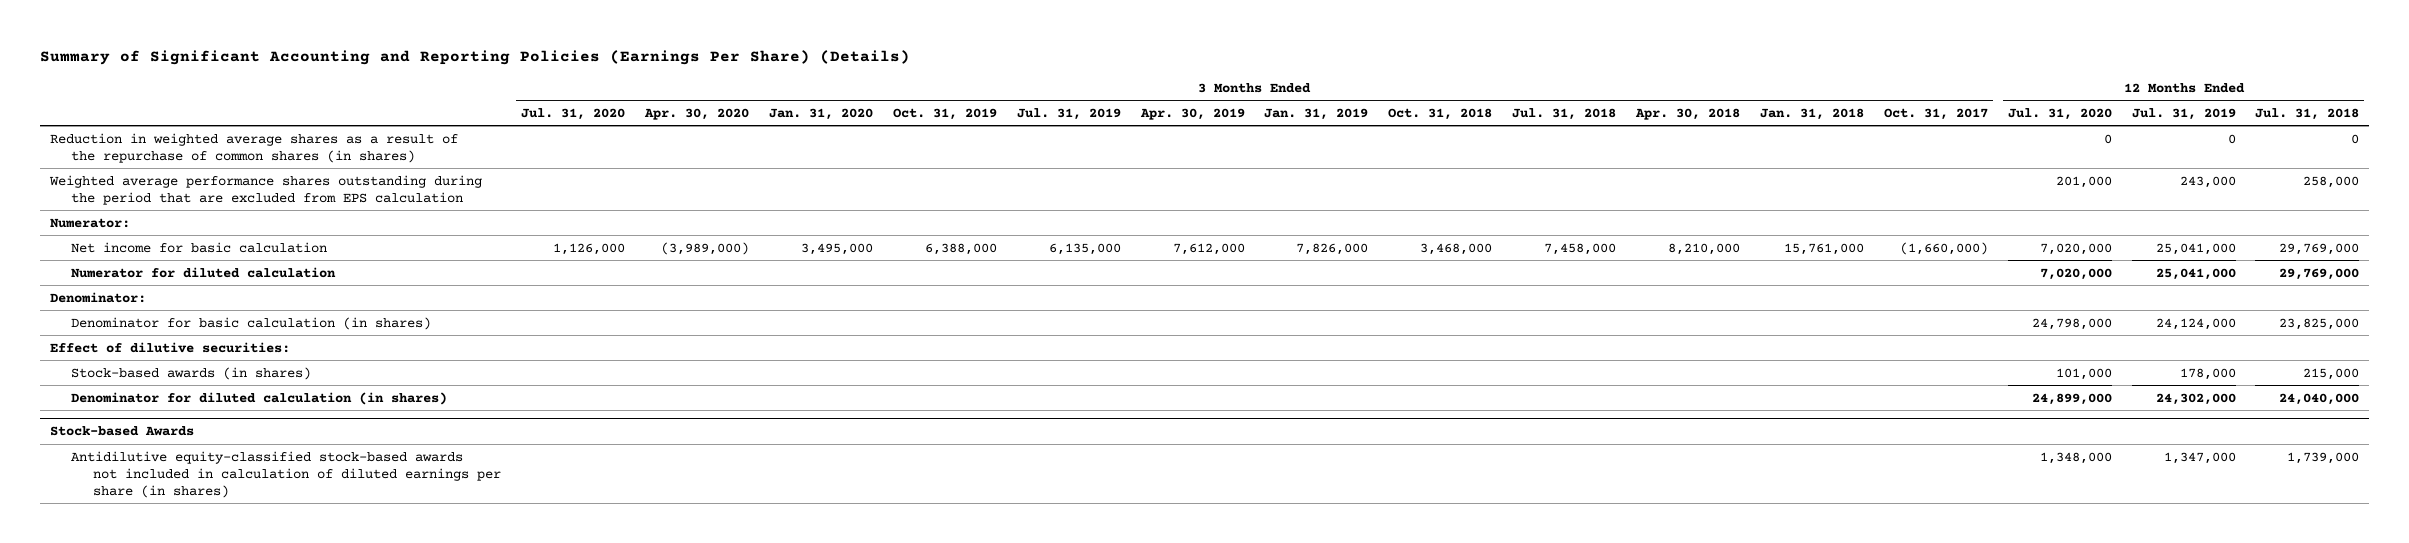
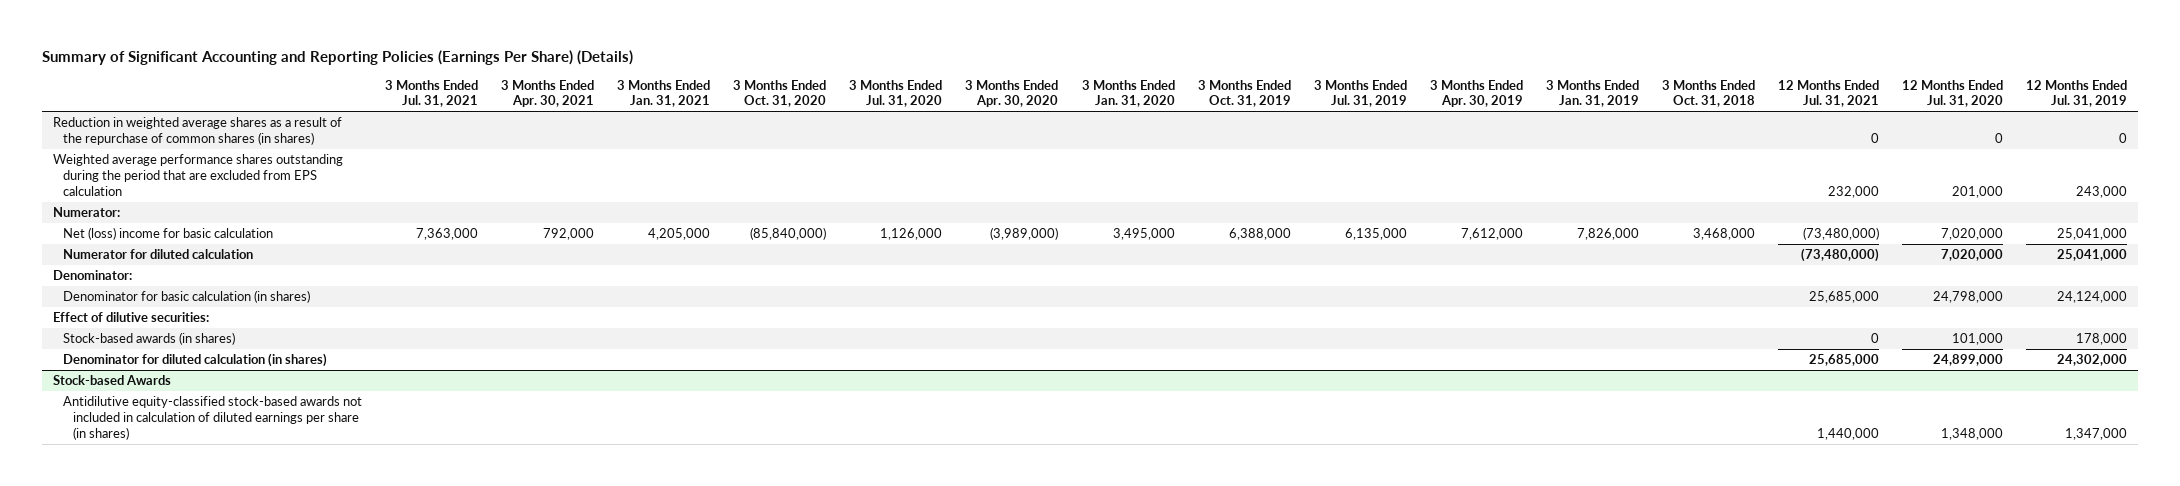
[1512,107,1617,120] Jul. 31, 2018 -> none
[1635,107,1741,120] Apr. 30, 2018 -> none
[1759,107,1864,120] Jan. 31, 2018 -> none
[1883,107,1988,120] Oct. 31, 2017 -> none
[2255,107,2360,120] Jul. 31, 2018 -> none
none -> [385,79,479,108] 3 Months Ended Jul. 31, 2021
none -> [501,79,595,108] 3 Months Ended Apr. 30, 2021
none -> [617,79,711,108] 3 Months Ended Jan. 31, 2021
none -> [733,79,827,108] 3 Months Ended Oct. 31, 2020
none -> [1777,79,1879,108] 12 Months Ended Jul. 31, 2021
[71,241,328,253] Net income for basic calculation -> [63,227,274,241] Net (loss) income for basic calculation

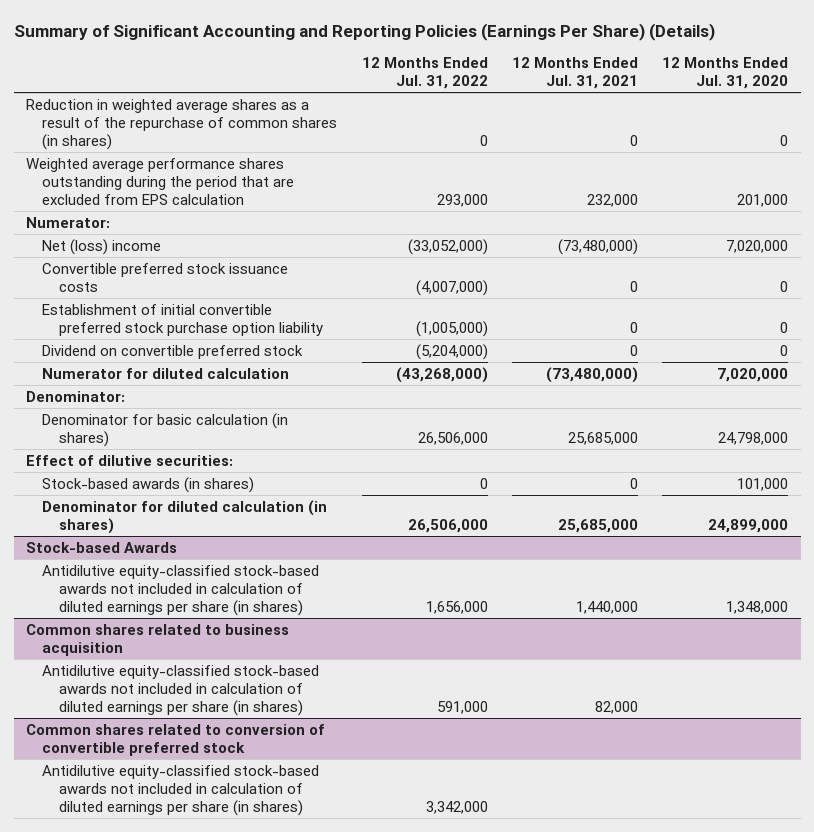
[385,79,479,108] 3 Months Ended Jul. 31, 2021 -> none
[501,79,595,108] 3 Months Ended Apr. 30, 2021 -> none
[617,79,711,108] 3 Months Ended Jan. 31, 2021 -> none
[733,79,827,108] 3 Months Ended Oct. 31, 2020 -> none
[849,79,943,108] 3 Months Ended Jul. 31, 2020 -> none
[965,79,1059,108] 3 Months Ended Apr. 30, 2020 -> none
[1081,79,1175,108] 3 Months Ended Jan. 31, 2020 -> none
[1197,79,1291,108] 3 Months Ended Oct. 31, 2019 -> none
[1313,79,1407,108] 3 Months Ended Jul. 31, 2019 -> none
[1429,79,1523,108] 3 Months Ended Apr. 30, 2019 -> none
[1545,79,1639,108] 3 Months Ended Jan. 31, 2019 -> none
[1661,79,1755,108] 3 Months Ended Oct. 31, 2018 -> none
[2025,79,2127,108] 12 Months Ended Jul. 31, 2019 -> none
none -> [361,57,488,90] 12 Months Ended Jul. 31, 2022
[63,227,274,241] Net (loss) income for basic calculation -> [42,238,162,255] Net (loss) income
none -> [42,262,289,292] Convertible preferred stock issuance costs
none -> [42,303,323,336] Establishment of initial convertible preferred stock purchase option liability
none -> [42,344,304,359] Dividend on convertible preferred stock
none -> [25,623,289,656] Common shares related to business acquisition
none -> [42,664,320,716] Antidilutive equity-classified stock-based awards not included in calculation of diluted earnings per share (in shares)
none -> [25,723,325,756] Common shares related to conversion of convertible preferred stock
none -> [42,764,320,816] Antidilutive equity-classified stock-based awards not included in calculation of diluted earnings per share (in shares)

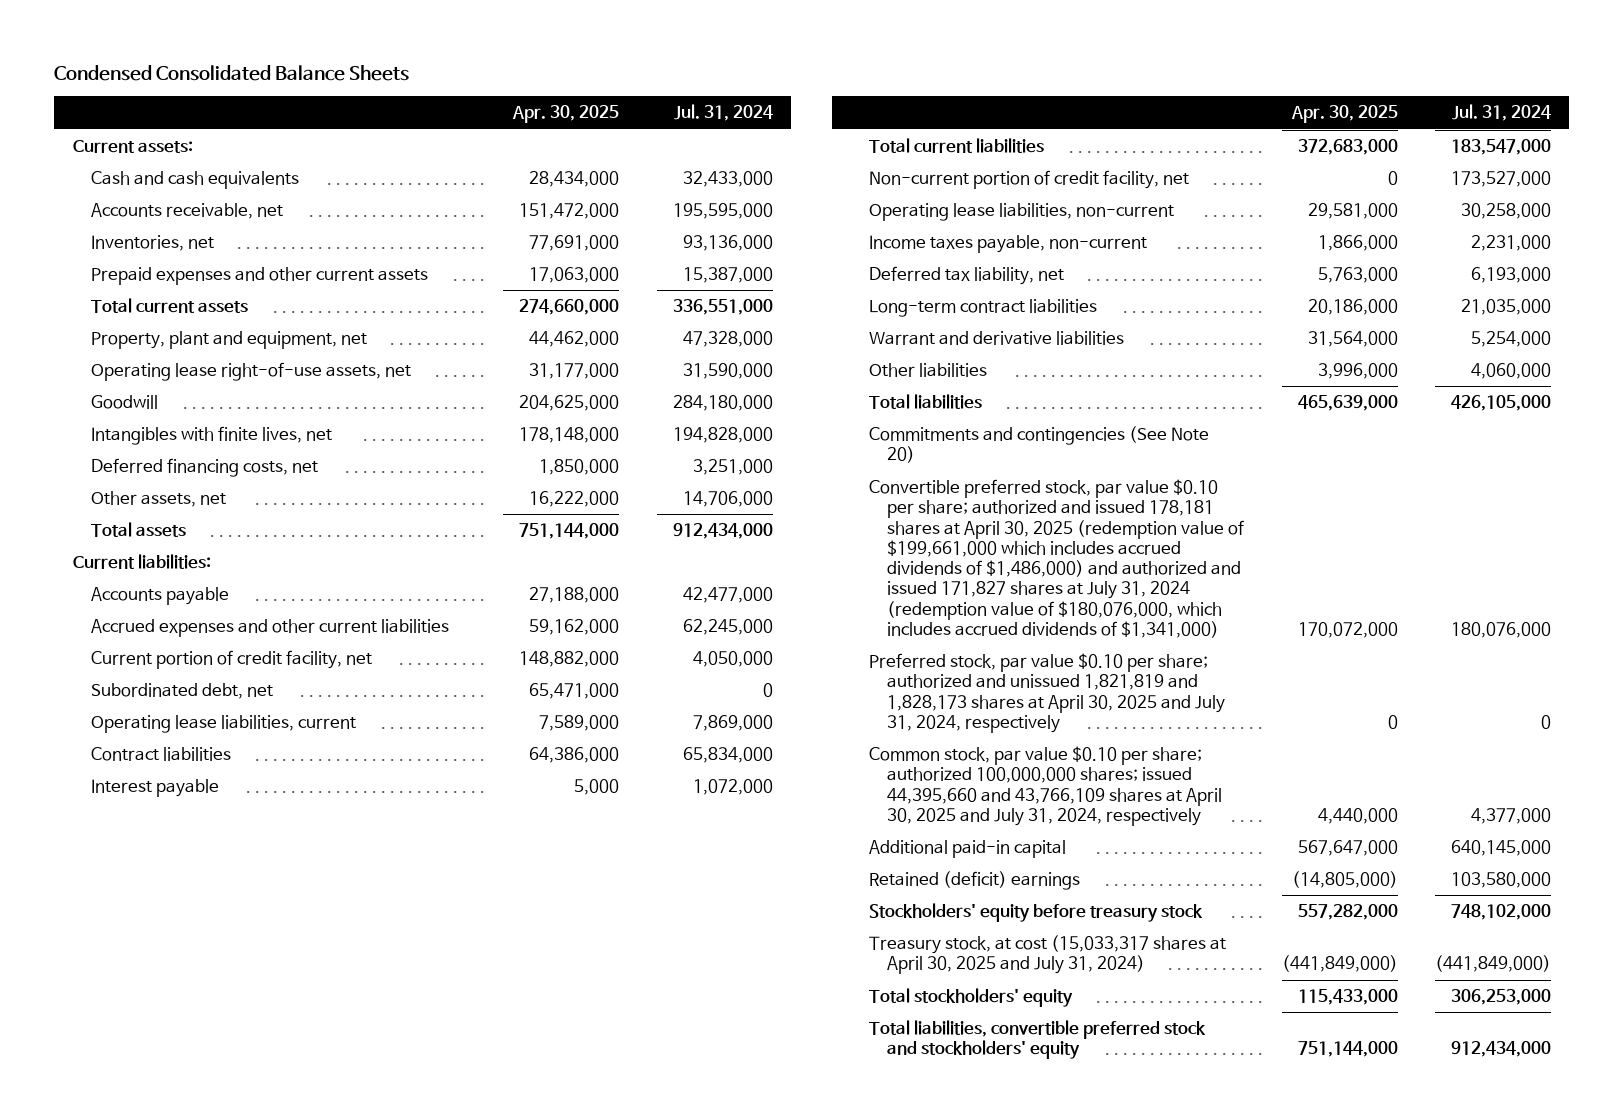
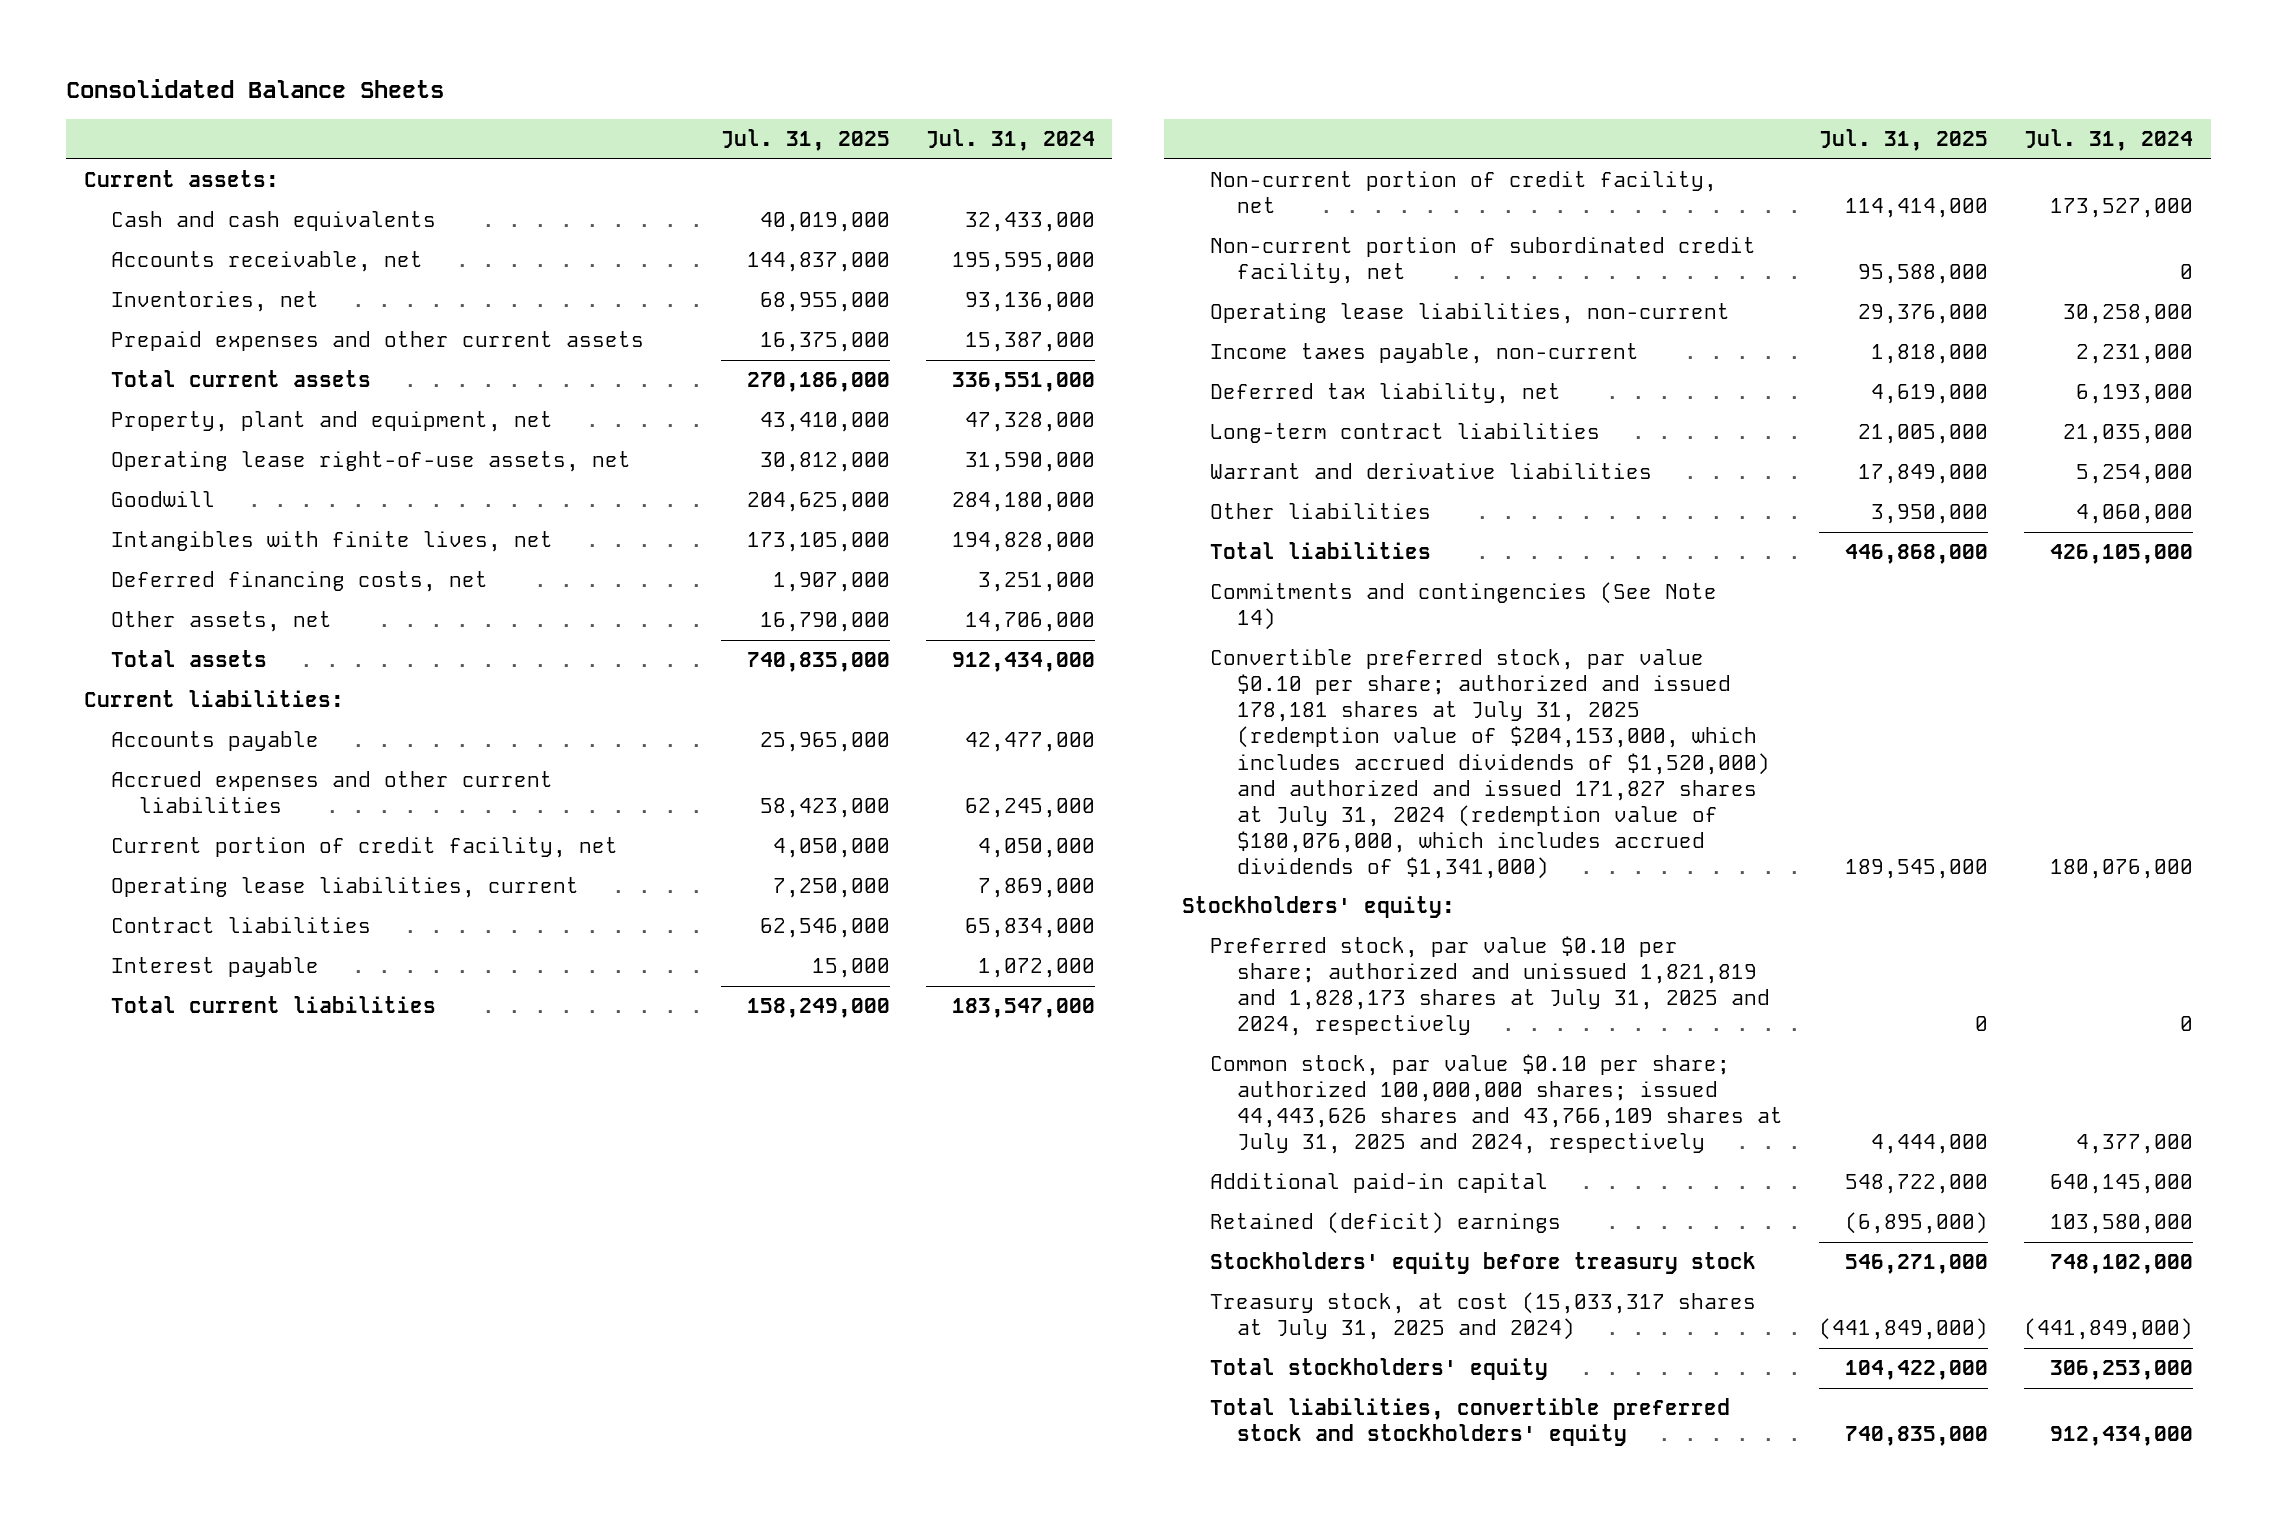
[54,64,410,81] Condensed Consolidated Balance Sheets -> [65,79,444,99] Consolidated Balance Sheets
[512,105,620,124] Apr. 30, 2025 -> none
none -> [720,129,890,152] Jul. 31, 2025
[91,683,274,700] Subordinated debt, net -> none
none -> [1209,237,1756,285] Non-current portion of subordinated credit facility, net
[869,426,1210,464] Commitments and contingencies (See Note 20) -> [1209,582,1717,631] Commitments and contingencies (See Note 14)
[869,479,1245,638] Convertible preferred stock, par value $0.10 per share; authorized and issued 178,181 shares at April 30, 2025 (redemption value of $199,661,000 which includes accrued dividends of $1,486,000) and authorized and issued 171,827 shares at July 31, 2024 (redemption value of $180,076,000, which includes accrued dividends of $1,341,000) -> [1209,649,1771,879] Convertible preferred stock, par value $0.10 per share; authorized and issued 178,181 shares at July 31, 2025 (redemption value of $204,153,000, which includes accrued dividends of $1,520,000) and authorized and issued 171,827 shares at July 31, 2024 (redemption value of $180,076,000, which includes accrued dividends of $1,341,000)
none -> [1182,896,1456,919] Stockholders' equity:
[869,653,1226,733] Preferred stock, par value $0.10 per share; authorized and unissued 1,821,819 and 1,828,173 shares at April 30, 2025 and July 31, 2024, respectively -> [1209,936,1771,1037] Preferred stock, par value $0.10 per share; authorized and unissued 1,821,819 and 1,828,173 shares at July 31, 2025 and 2024, respectively
[869,746,1223,826] Common stock, par value $0.10 per share; authorized 100,000,000 shares; issued 44,395,660 and 43,766,109 shares at April 30, 2025 and July 31, 2024, respectively -> [1209,1054,1784,1155] Common stock, par value $0.10 per share; authorized 100,000,000 shares; issued 44,443,626 shares and 43,766,109 shares at July 31, 2025 and 2024, respectively
[869,935,1227,975] Treasury stock, at cost (15,033,317 shares at April 30, 2025 and July 31, 2024) -> [1209,1292,1756,1341] Treasury stock, at cost (15,033,317 shares at July 31, 2025 and 2024)

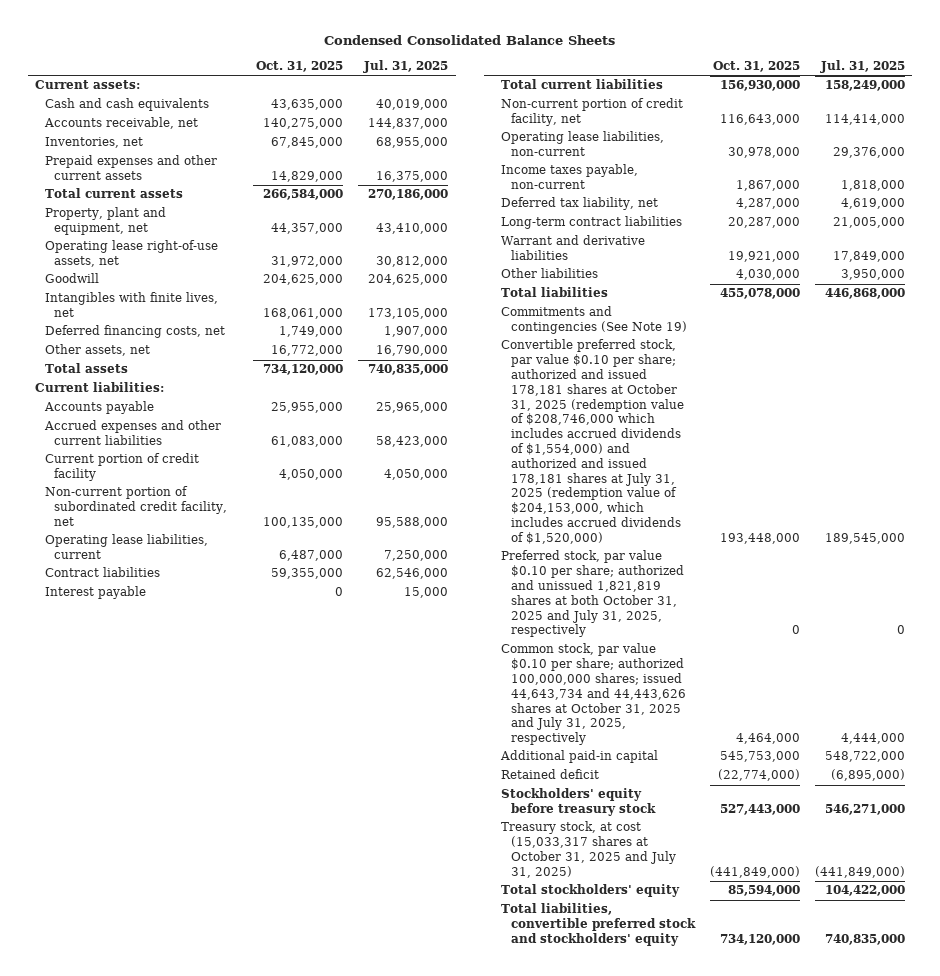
[65,79,444,99] Consolidated Balance Sheets -> [323,35,615,46] Condensed Consolidated Balance Sheets
[925,129,1095,152] Jul. 31, 2024 -> none
none -> [256,61,344,73] Oct. 31, 2025
[111,837,619,859] Current portion of credit facility, net -> [44,453,199,482] Current portion of credit facility
[1209,237,1756,285] Non-current portion of subordinated credit facility, net -> [44,486,228,527] Non-current portion of subordinated credit facility, net
[1182,896,1456,919] Stockholders' equity: -> none
[1209,582,1717,631] Commitments and contingencies (See Note 14) -> [501,306,687,335] Commitments and contingencies (See Note 19)
[1209,649,1771,879] Convertible preferred stock, par value $0.10 per share; authorized and issued 178,181 shares at July 31, 2025 (redemption value of $204,153,000, which includes accrued dividends of $1,520,000) and authorized and issued 171,827 shares at July 31, 2024 (redemption value of $180,076,000, which includes accrued dividends of $1,341,000) -> [501,339,684,544] Convertible preferred stock, par value $0.10 per share; authorized and issued 178,181 shares at October 31, 2025 (redemption value of $208,746,000 which includes accrued dividends of $1,554,000) and authorized and issued 178,181 shares at July 31, 2025 (redemption value of $204,153,000, which includes accrued dividends of $1,520,000)
[1209,936,1771,1037] Preferred stock, par value $0.10 per share; authorized and unissued 1,821,819 and 1,828,173 shares at July 31, 2025 and 2024, respectively -> [501,550,684,638] Preferred stock, par value $0.10 per share; authorized and unissued 1,821,819 shares at both October 31, 2025 and July 31, 2025, respectively
[1209,1054,1784,1155] Common stock, par value $0.10 per share; authorized 100,000,000 shares; issued 44,443,626 shares and 43,766,109 shares at July 31, 2025 and 2024, respectively -> [501,643,686,746] Common stock, par value $0.10 per share; authorized 100,000,000 shares; issued 44,643,734 and 44,443,626 shares at October 31, 2025 and July 31, 2025, respectively
[1209,1212,1561,1235] Retained (deficit) earnings -> [501,769,600,780] Retained deficit
[1209,1292,1756,1341] Treasury stock, at cost (15,033,317 shares at July 31, 2025 and 2024) -> [501,821,676,878] Treasury stock, at cost (15,033,317 shares at October 31, 2025 and July 31, 2025)

